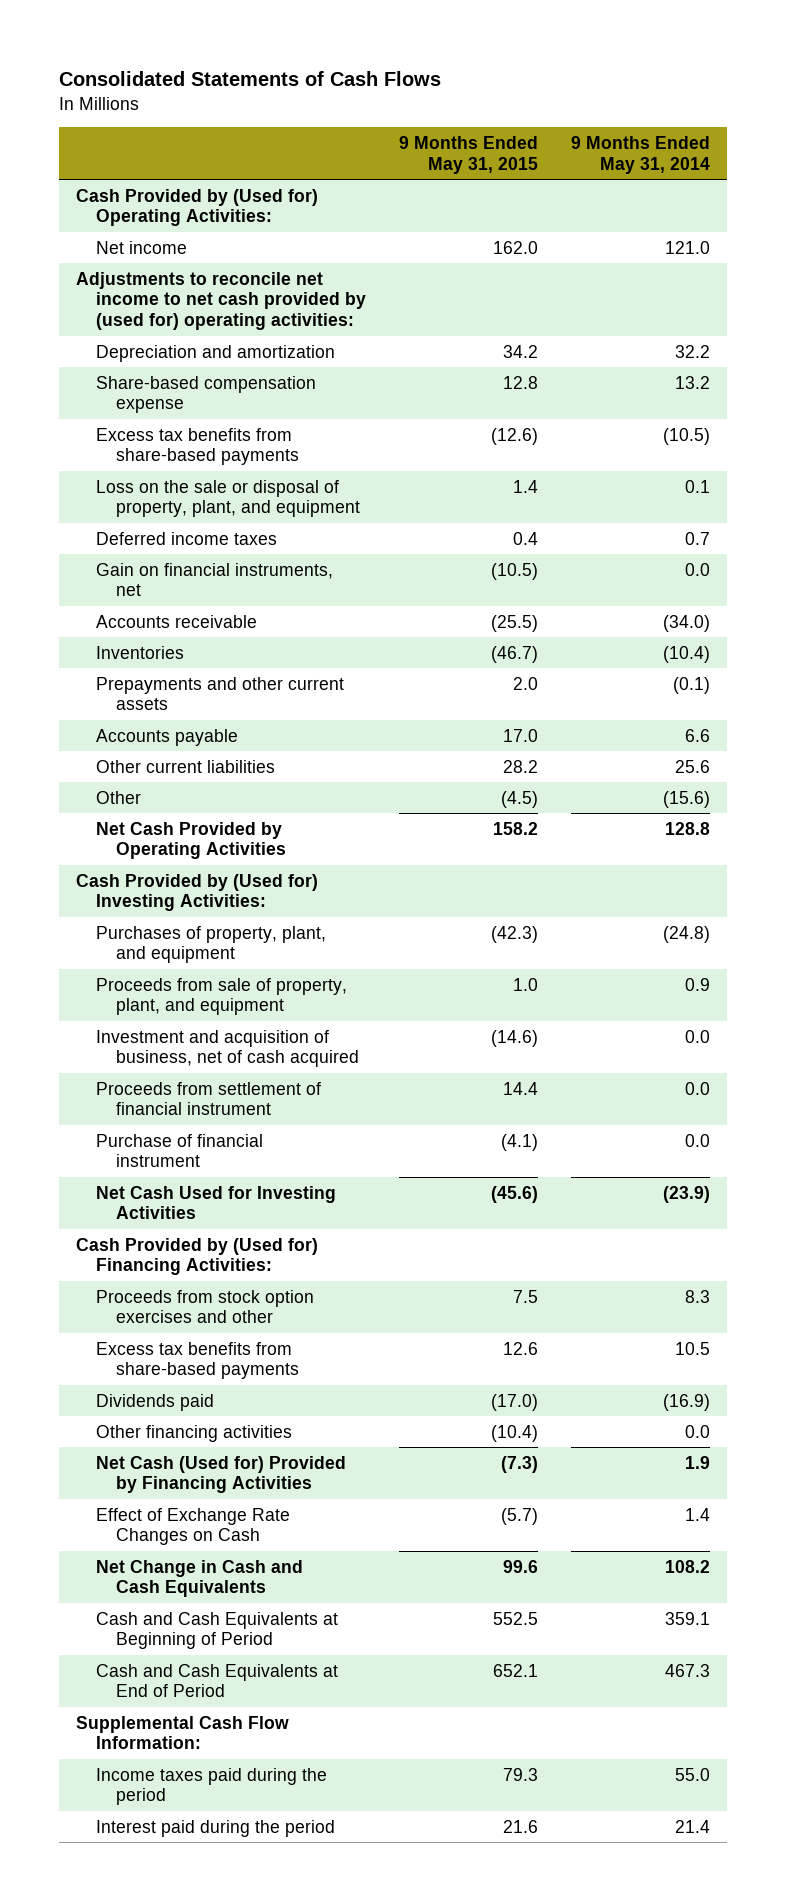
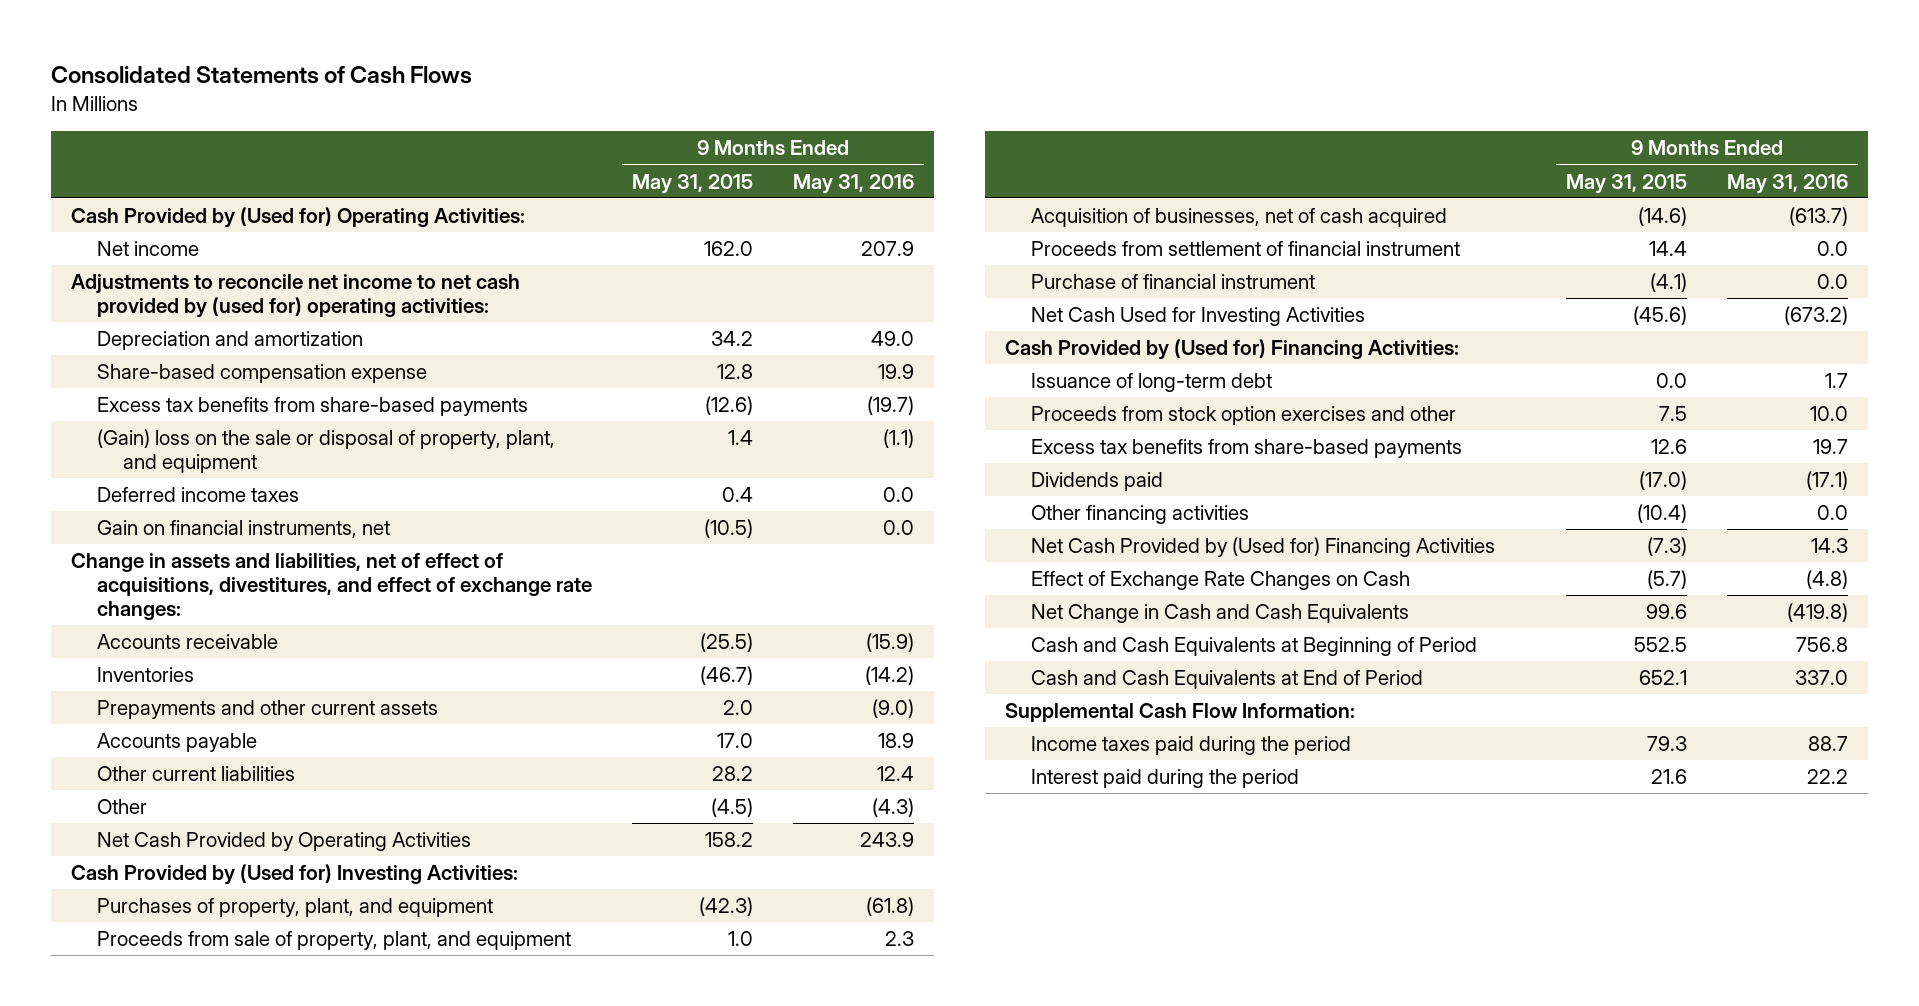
[571,136,711,174] 9 Months Ended May 31, 2014 -> none
none -> [793,173,915,194] May 31, 2016
[95,479,360,518] Loss on the sale or disposal of property, plant, and equipment -> [97,429,556,474] (Gain) loss on the sale or disposal of property, plant, and equipment
none -> [71,553,593,620] Change in assets and liabilities, net of effect of acquisitions, divestitures, and effect of exchange rate changes:
[95,1029,359,1068] Investment and acquisition of business, net of cash acquired -> [1030,208,1447,228] Acquisition of businesses, net of cash acquired
none -> [1030,373,1272,393] Issuance of long-term debt
[95,1455,346,1494] Net Cash (Used for) Provided by Financing Activities -> [1030,537,1495,558] Net Cash Provided by (Used for) Financing Activities

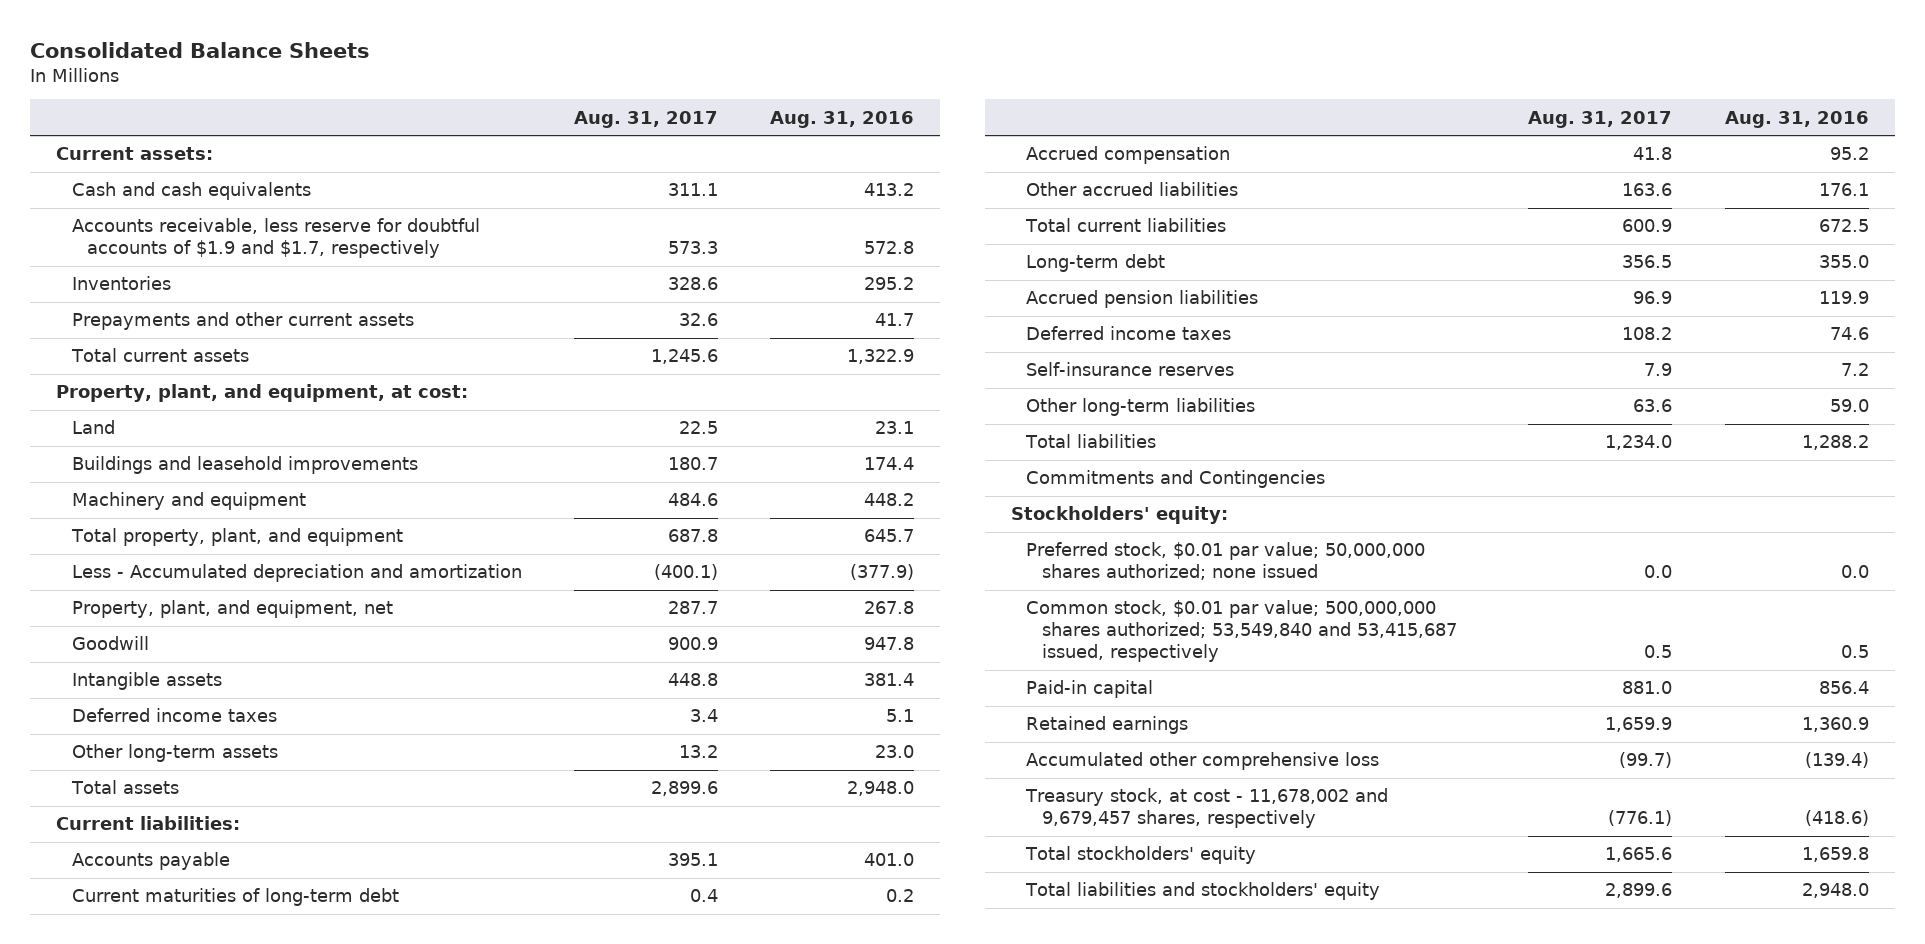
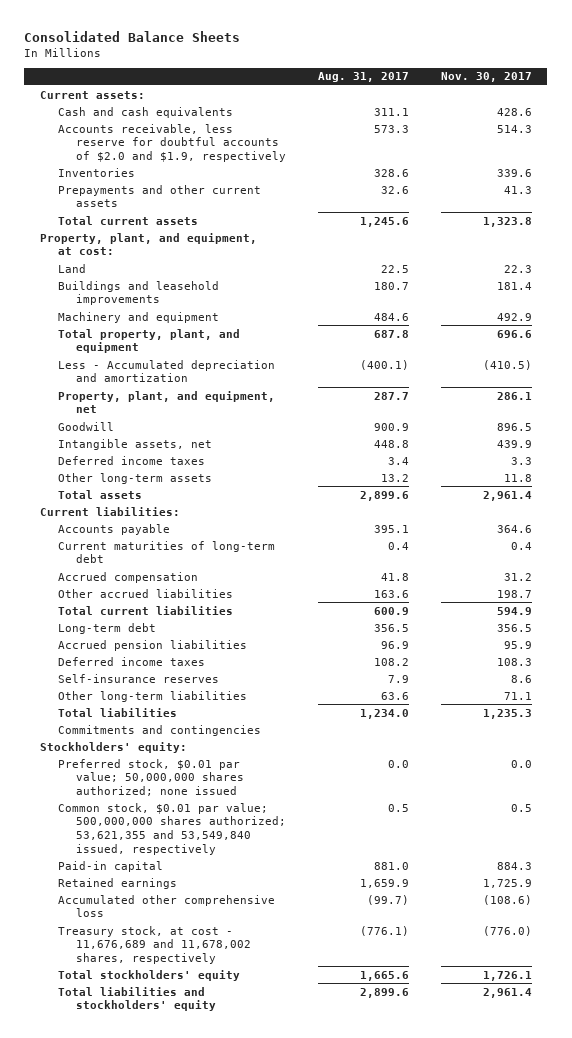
[770,110,915,128] Aug. 31, 2016 -> none
none -> [440,72,532,83] Nov. 30, 2017
[71,218,480,259] Accounts receivable, less reserve for doubtful accounts of $1.9 and $1.7, respectively -> [58,123,286,163] Accounts receivable, less reserve for doubtful accounts of $2.0 and $1.9, respectively
[71,672,222,691] Intangible assets -> [58,438,213,450] Intangible assets, net
[1026,470,1326,489] Commitments and Contingencies -> [58,724,262,736] Commitments and contingencies
[1026,600,1457,663] Common stock, $0.01 par value; 500,000,000 shares authorized; 53,549,840 and 53,415,687 issued, respectively -> [58,802,286,855] Common stock, $0.01 par value; 500,000,000 shares authorized; 53,621,355 and 53,549,840 issued, respectively
[1025,788,1389,829] Treasury stock, at cost - 11,678,002 and 9,679,457 shares, respectively -> [58,925,251,965] Treasury stock, at cost - 11,676,689 and 11,678,002 shares, respectively

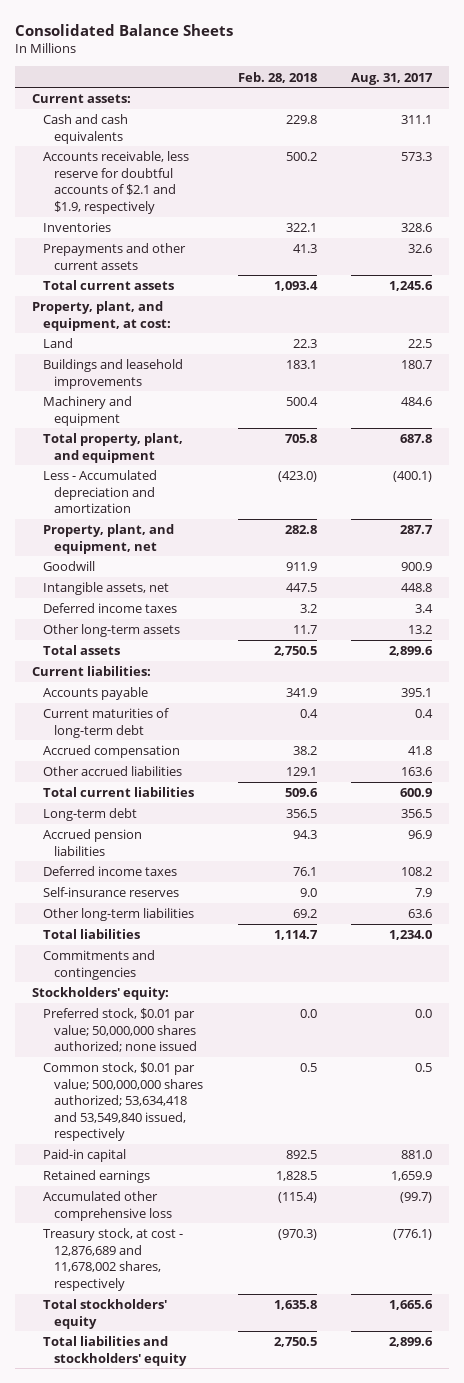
[440,72,532,83] Nov. 30, 2017 -> none
none -> [237,71,317,83] Feb. 28, 2018
[58,123,286,163] Accounts receivable, less reserve for doubtful accounts of $2.0 and $1.9, respectively -> [43,151,190,214] Accounts receivable, less reserve for doubtful accounts of $2.1 and $1.9, respectively
[58,802,286,855] Common stock, $0.01 par value; 500,000,000 shares authorized; 53,621,355 and 53,549,840 issued, respectively -> [43,1062,204,1142] Common stock, $0.01 par value; 500,000,000 shares authorized; 53,634,418 and 53,549,840 issued, respectively
[58,925,251,965] Treasury stock, at cost - 11,676,689 and 11,678,002 shares, respectively -> [43,1228,184,1291] Treasury stock, at cost - 12,876,689 and 11,678,002 shares, respectively

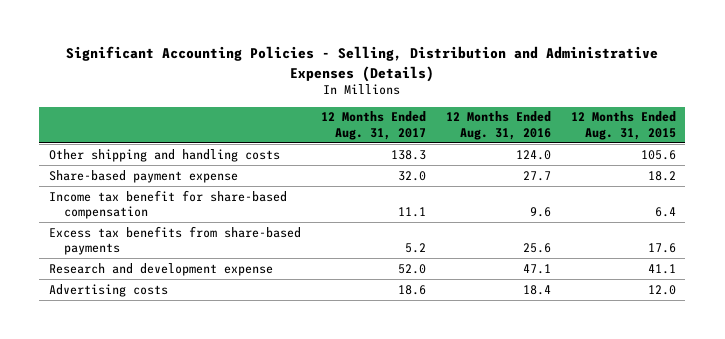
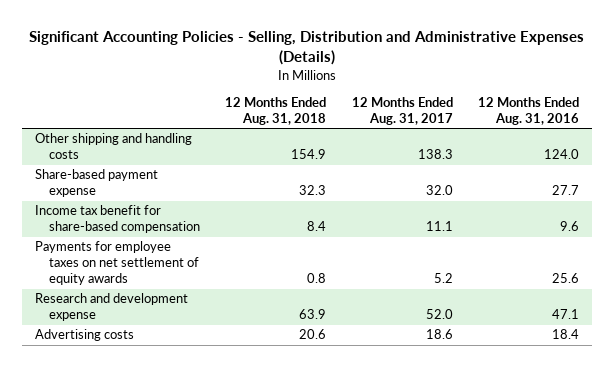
[570,111,676,140] 12 Months Ended Aug. 31, 2015 -> none
none -> [225,97,327,126] 12 Months Ended Aug. 31, 2018
[49,225,302,256] Excess tax benefits from share-based payments -> [34,241,199,286] Payments for employee taxes on net settlement of equity awards

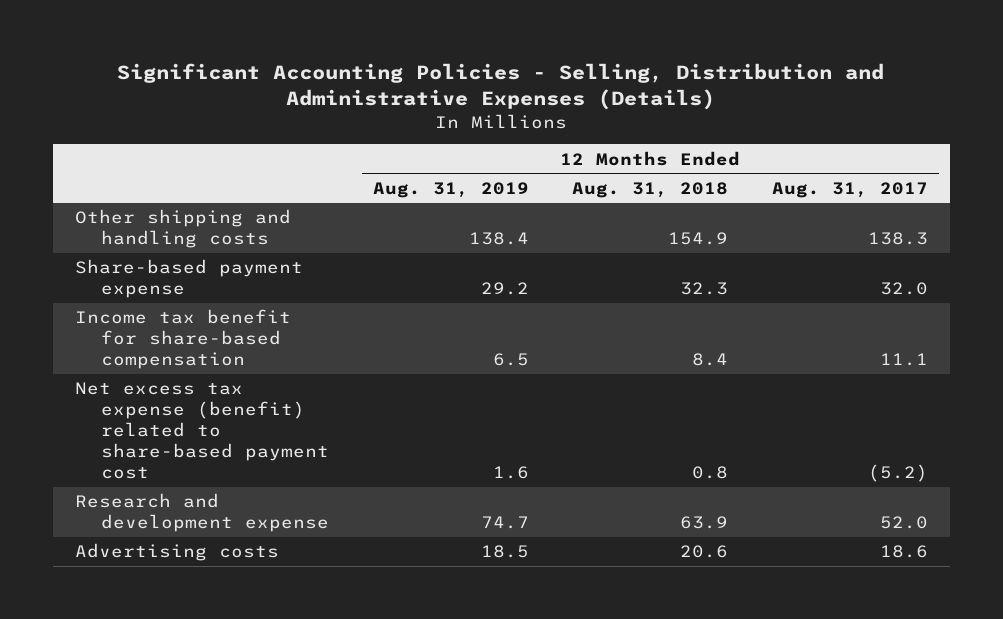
[478,97,580,126] 12 Months Ended Aug. 31, 2016 -> none
none -> [372,181,529,198] Aug. 31, 2019
[34,241,199,286] Payments for employee taxes on net settlement of equity awards -> none
none -> [75,382,330,480] Net excess tax expense (benefit) related to share-based payment cost

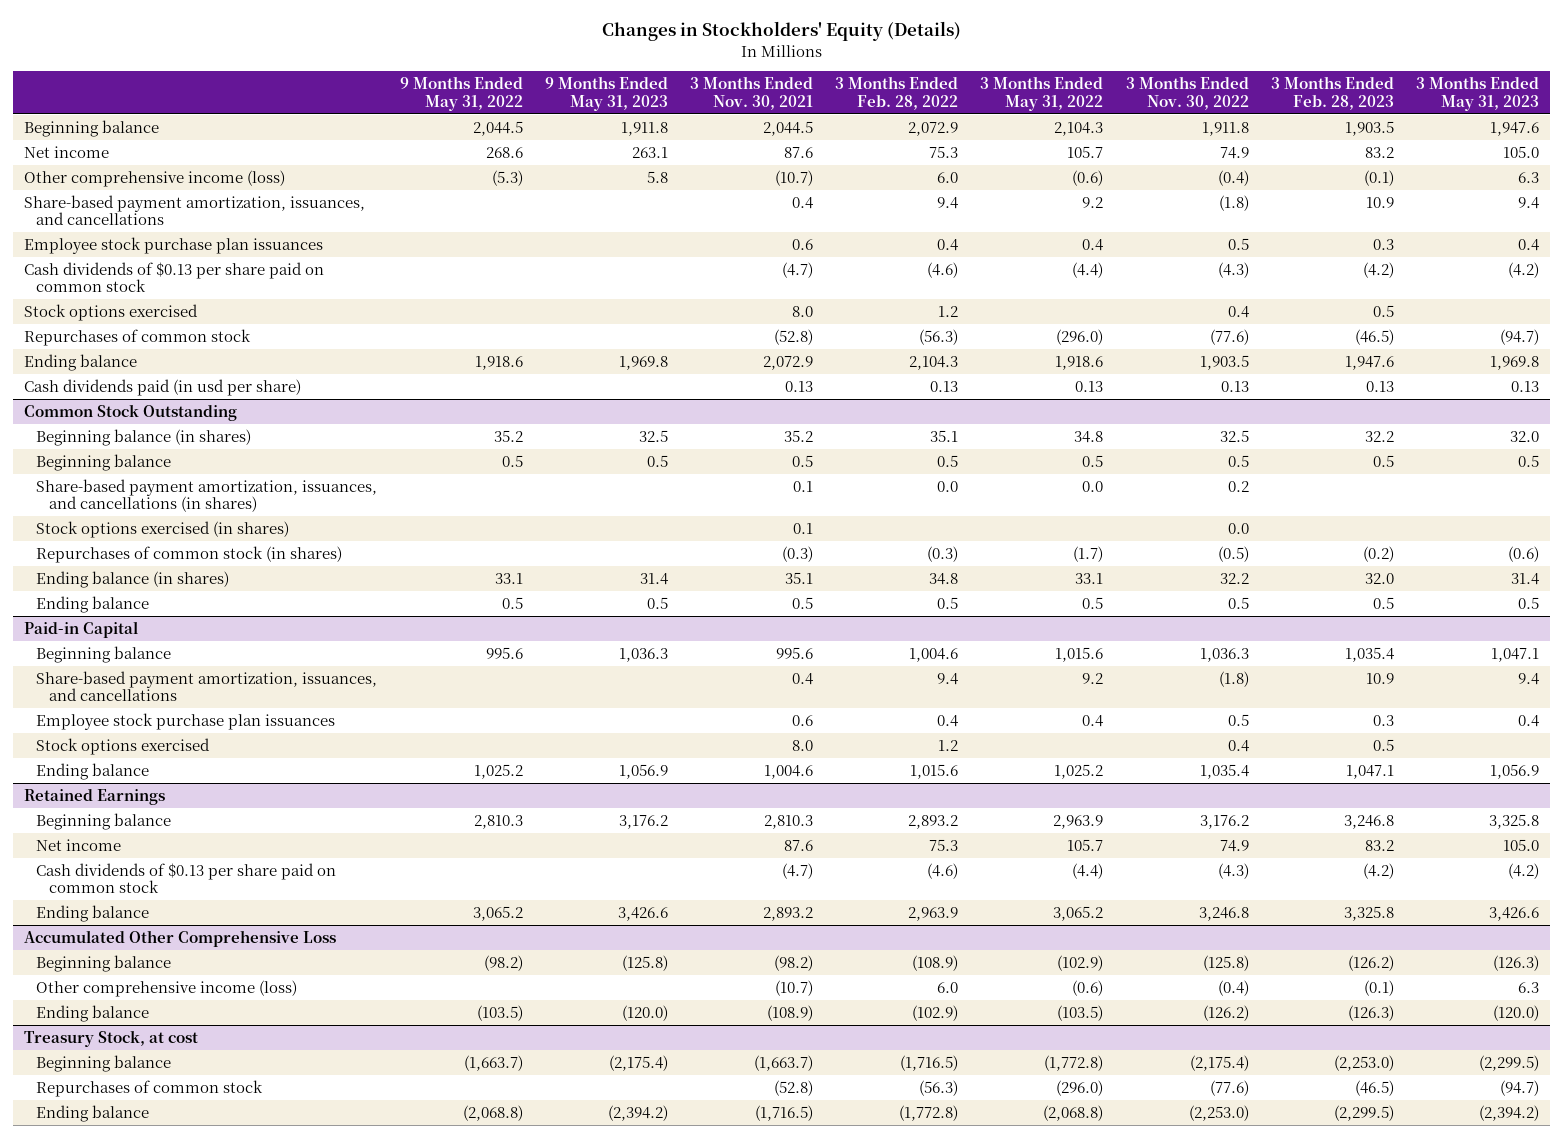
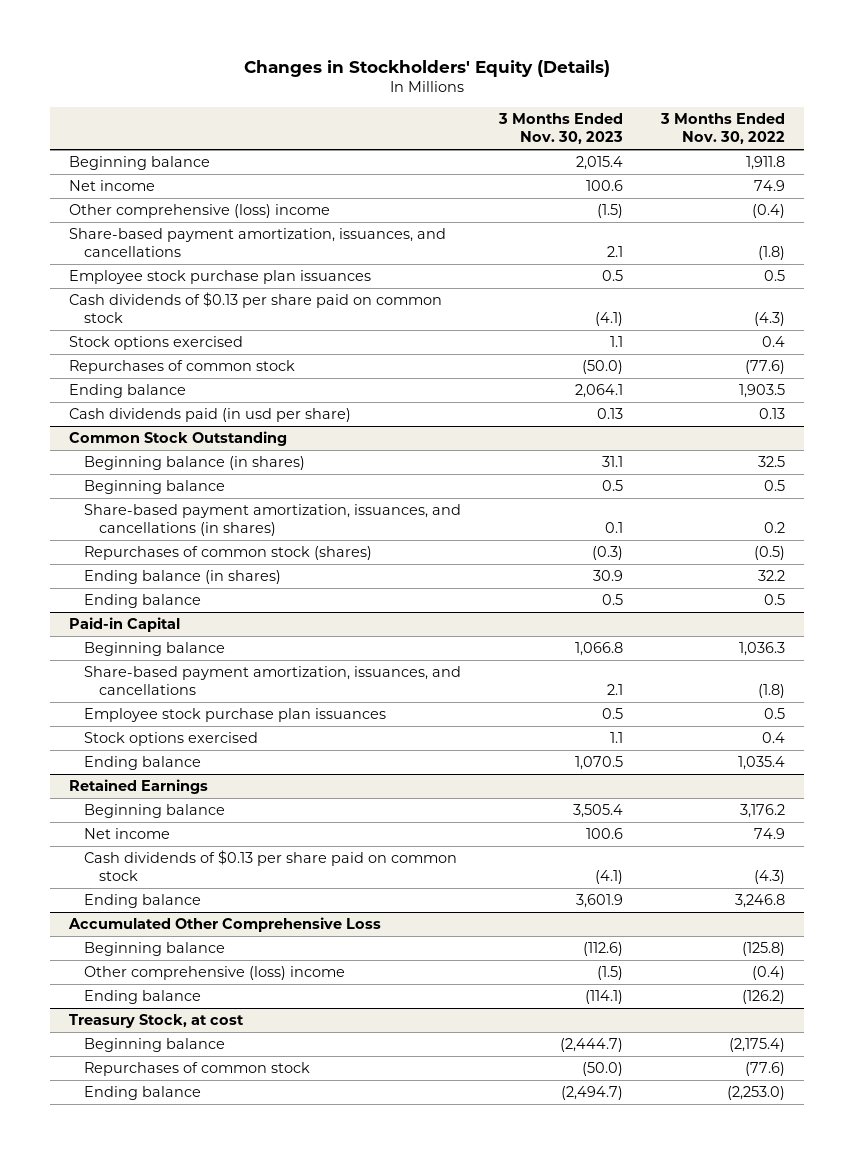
[399,76,523,111] 9 Months Ended May 31, 2022 -> none
[544,76,668,111] 9 Months Ended May 31, 2023 -> none
[689,76,813,110] 3 Months Ended Nov. 30, 2021 -> none
[835,76,959,110] 3 Months Ended Feb. 28, 2022 -> none
[980,76,1104,111] 3 Months Ended May 31, 2022 -> none
[1270,76,1394,110] 3 Months Ended Feb. 28, 2023 -> none
[1415,76,1539,111] 3 Months Ended May 31, 2023 -> none
none -> [498,113,624,145] 3 Months Ended Nov. 30, 2023
[24,169,286,187] Other comprehensive income (loss) -> [68,204,330,219] Other comprehensive (loss) income
[36,520,290,538] Stock options exercised (in shares) -> none
[36,545,343,563] Repurchases of common stock (in shares) -> [83,546,372,561] Repurchases of common stock (shares)
[36,979,298,997] Other comprehensive income (loss) -> [83,966,345,981] Other comprehensive (loss) income

